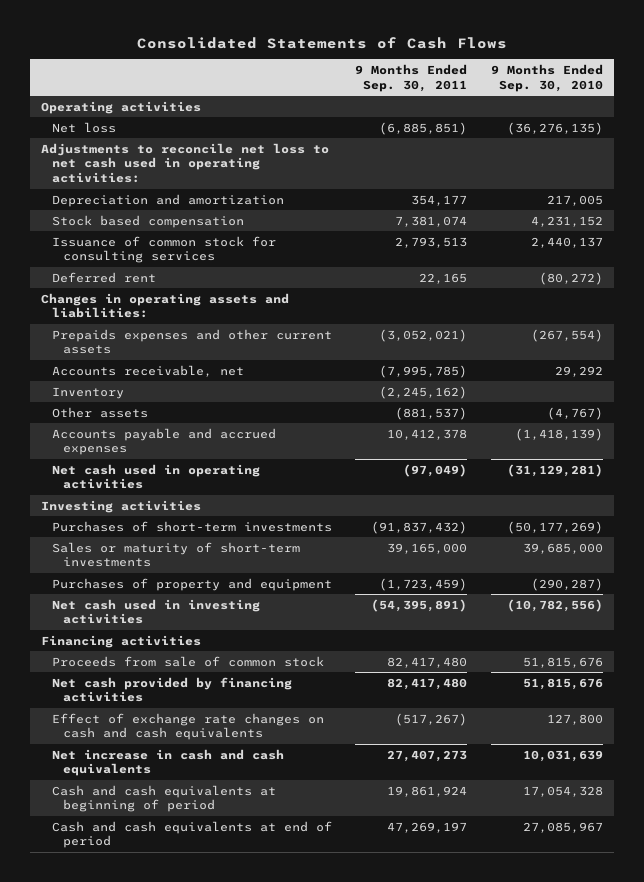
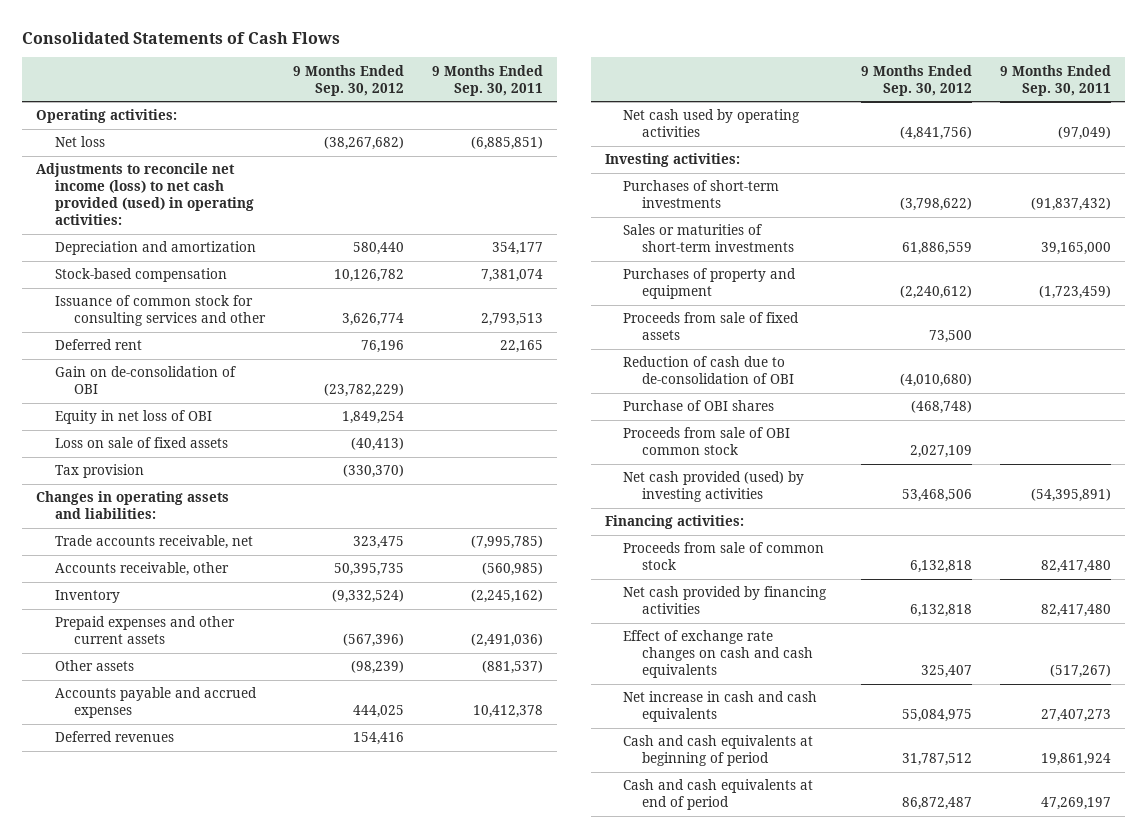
[490,64,603,92] 9 Months Ended Sep. 30, 2010 -> none
none -> [292,64,404,96] 9 Months Ended Sep. 30, 2012
[41,100,202,114] Operating activities -> [36,109,178,124] Operating activities:
[41,142,330,184] Adjustments to reconcile net loss to net cash used in operating activities: -> [36,163,254,226] Adjustments to reconcile net income (loss) to net cash provided (used) in operating activities:
[52,214,245,228] Stock based compensation -> [54,268,227,283] Stock-based compensation
[52,235,277,264] Issuance of common stock for consulting services -> [54,295,266,327] Issuance of common stock for consulting services and other
none -> [54,366,236,395] Gain on de-consolidation of OBI
none -> [54,410,212,425] Equity in net loss of OBI
none -> [54,437,228,449] Loss on sale of fixed assets
none -> [54,464,144,479] Tax provision
[52,328,333,355] Prepaids expenses and other current assets -> none
[52,364,245,377] Accounts receivable, net -> [54,535,253,550] Trade accounts receivable, net
none -> [54,562,229,577] Accounts receivable, other
none -> [54,616,235,645] Prepaid expenses and other current assets
none -> [54,731,174,743] Deferred revenues
[52,463,261,490] Net cash used in operating activities -> [623,109,801,138] Net cash used by operating activities
[41,499,202,513] Investing activities -> [604,153,740,168] Investing activities:
[52,541,301,568] Sales or maturity of short-term investments -> [623,224,795,253] Sales or maturities of short-term investments
none -> [623,312,800,341] Proceeds from sale of fixed assets
none -> [623,356,795,385] Reduction of cash due to de-consolidation of OBI
none -> [623,400,775,412] Purchase of OBI shares
none -> [623,427,791,456] Proceeds from sale of OBI common stock
[52,598,261,625] Net cash used in investing activities -> [623,471,805,503] Net cash provided (used) by investing activities
[41,634,202,648] Financing activities -> [604,515,744,530] Financing activities:

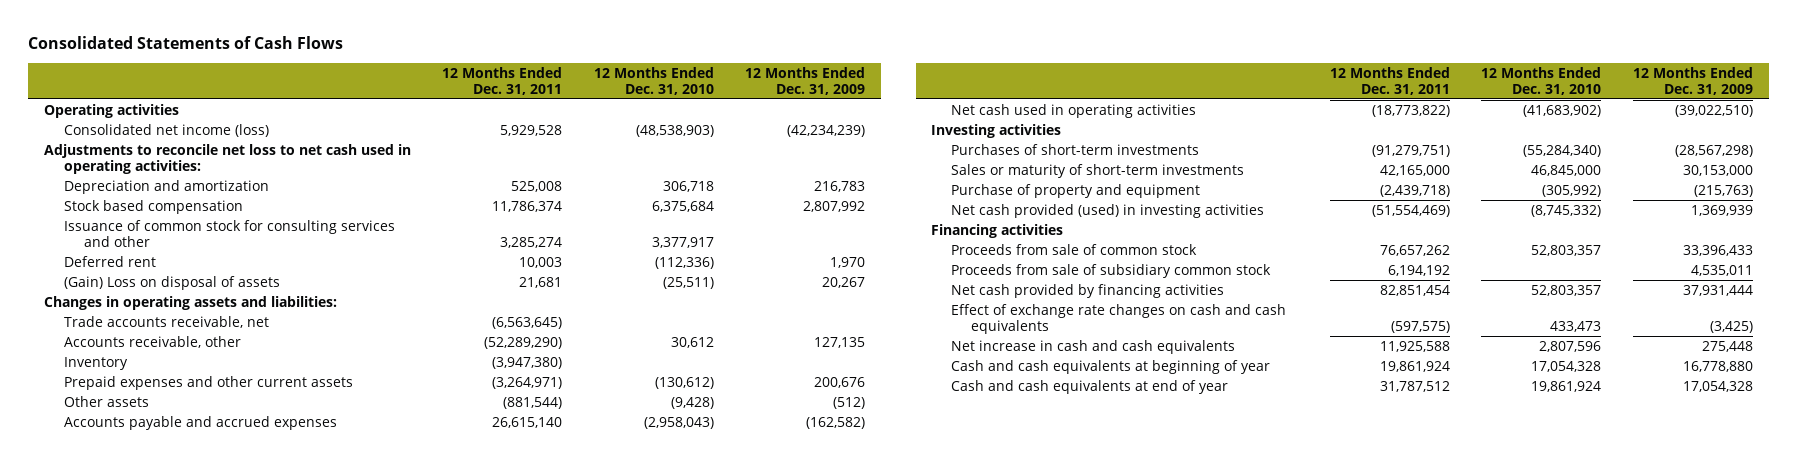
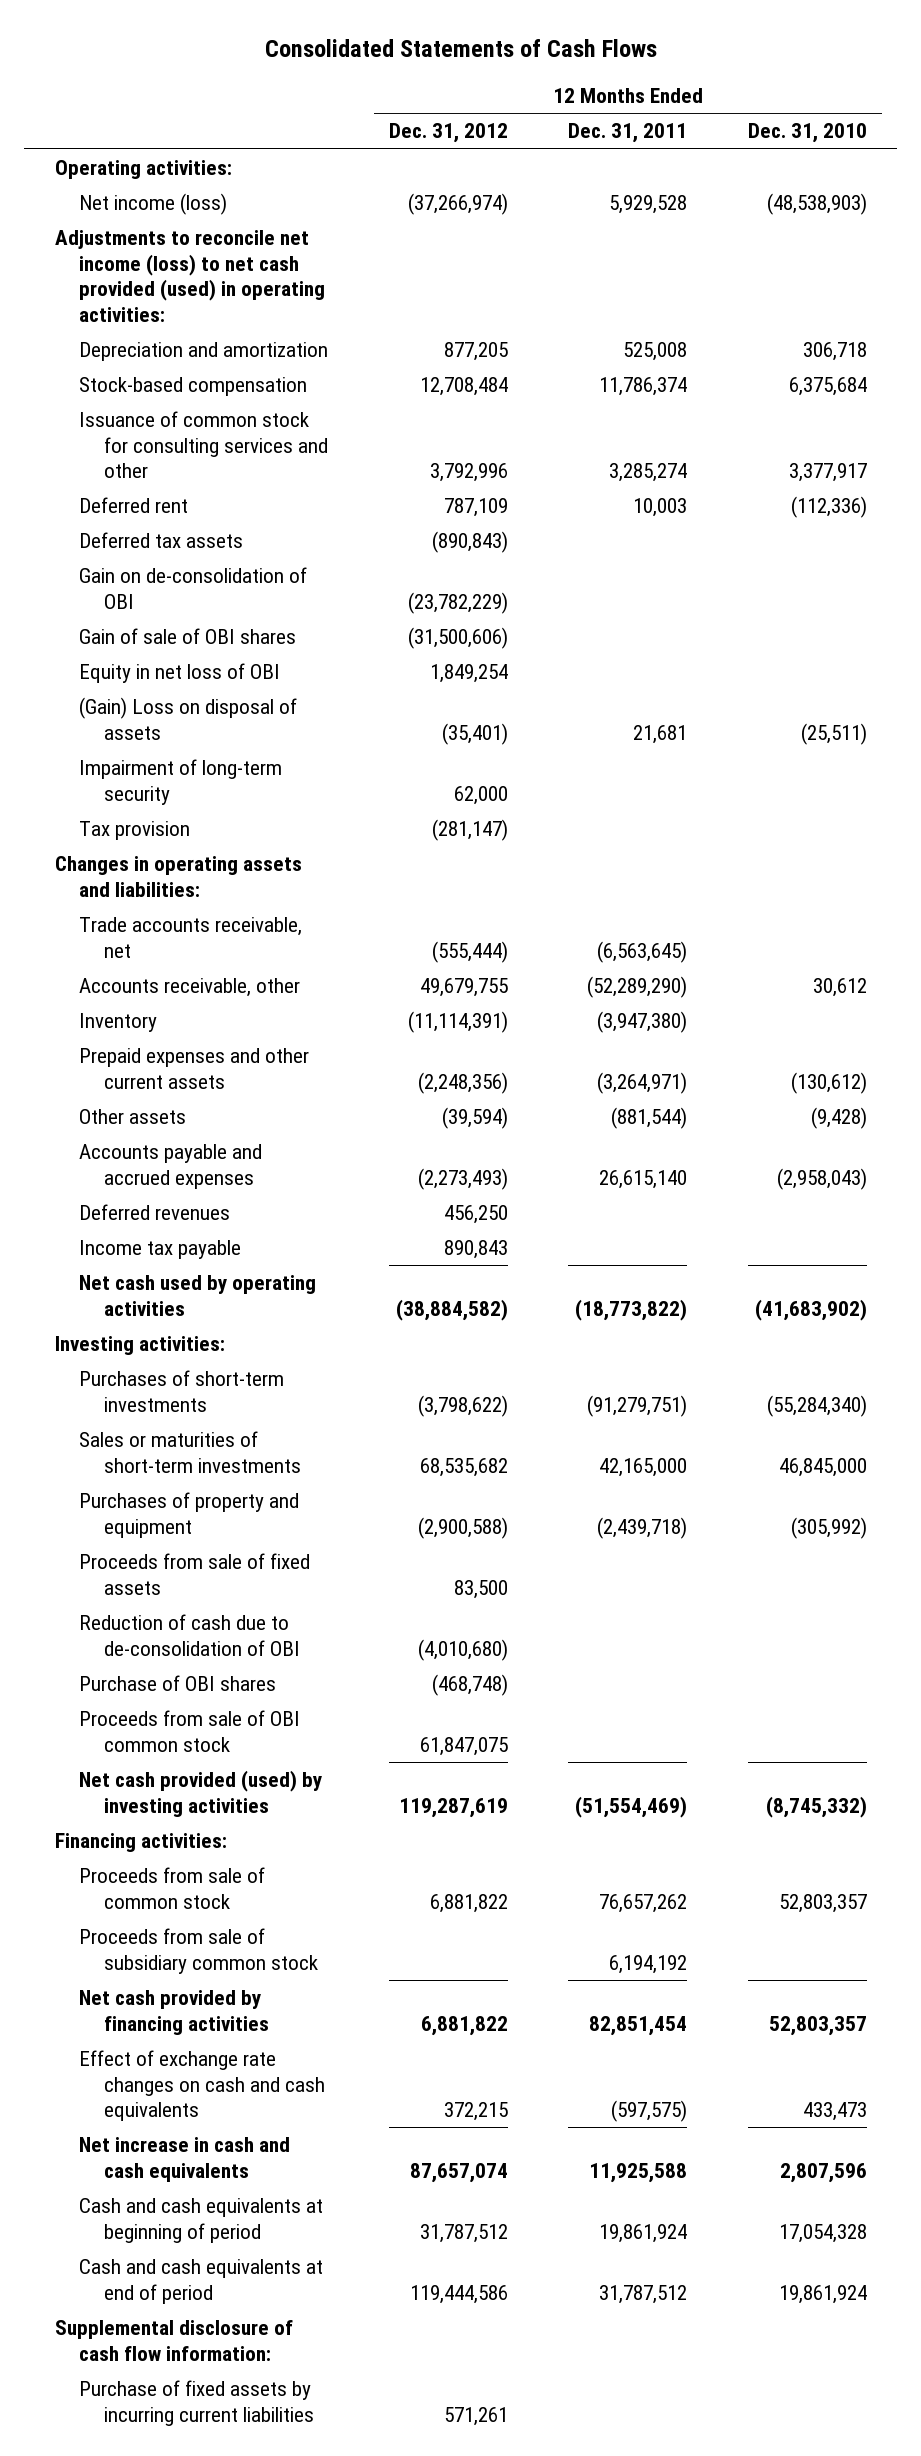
[745,66,866,95] 12 Months Ended Dec. 31, 2009 -> none
none -> [388,123,508,144] Dec. 31, 2012
[43,103,179,118] Operating activities -> [54,160,232,180] Operating activities:
[63,123,269,137] Consolidated net income (loss) -> [79,193,228,216] Net income (loss)
[43,143,411,174] Adjustments to reconcile net loss to net cash used in operating activities: -> [54,230,326,322] Adjustments to reconcile net income (loss) to net cash provided (used) in operating activities:
[63,199,243,214] Stock based compensation -> [79,377,308,397] Stock-based compensation
none -> [79,532,244,549] Deferred tax assets
none -> [79,567,308,609] Gain on de-consolidation of OBI
none -> [79,628,297,645] Gain of sale of OBI shares
none -> [79,663,281,684] Equity in net loss of OBI
none -> [79,759,283,805] Impairment of long-term security
none -> [79,821,191,841] Tax provision
none -> [79,1204,231,1221] Deferred revenues
none -> [79,1240,242,1260] Income tax payable
[951,103,1197,118] Net cash used in operating activities -> [79,1275,317,1316] Net cash used by operating activities
[931,123,1062,138] Investing activities -> [54,1336,225,1356] Investing activities:
[951,163,1245,178] Sales or maturity of short-term investments -> [79,1431,301,1473] Sales or maturities of short-term investments
[951,183,1201,198] Purchase of property and equipment -> [79,1492,300,1538] Purchases of property and equipment
none -> [79,1553,311,1595] Proceeds from sale of fixed assets
none -> [79,1614,300,1656] Reduction of cash due to de-consolidation of OBI
none -> [79,1675,277,1692] Purchase of OBI shares
none -> [79,1710,301,1752] Proceeds from sale of OBI common stock
[951,203,1265,218] Net cash provided (used) in investing activities -> [79,1770,323,1817] Net cash provided (used) by investing activities
[931,223,1064,238] Financing activities -> [54,1833,227,1853] Financing activities:
[951,359,1271,374] Cash and cash equivalents at beginning of year -> [79,2198,324,2243] Cash and cash equivalents at beginning of period
[951,379,1229,394] Cash and cash equivalents at end of year -> [79,2259,324,2304] Cash and cash equivalents at end of period
none -> [54,2320,293,2361] Supplemental disclosure of cash flow information:
none -> [79,2380,314,2426] Purchase of fixed assets by incurring current liabilities

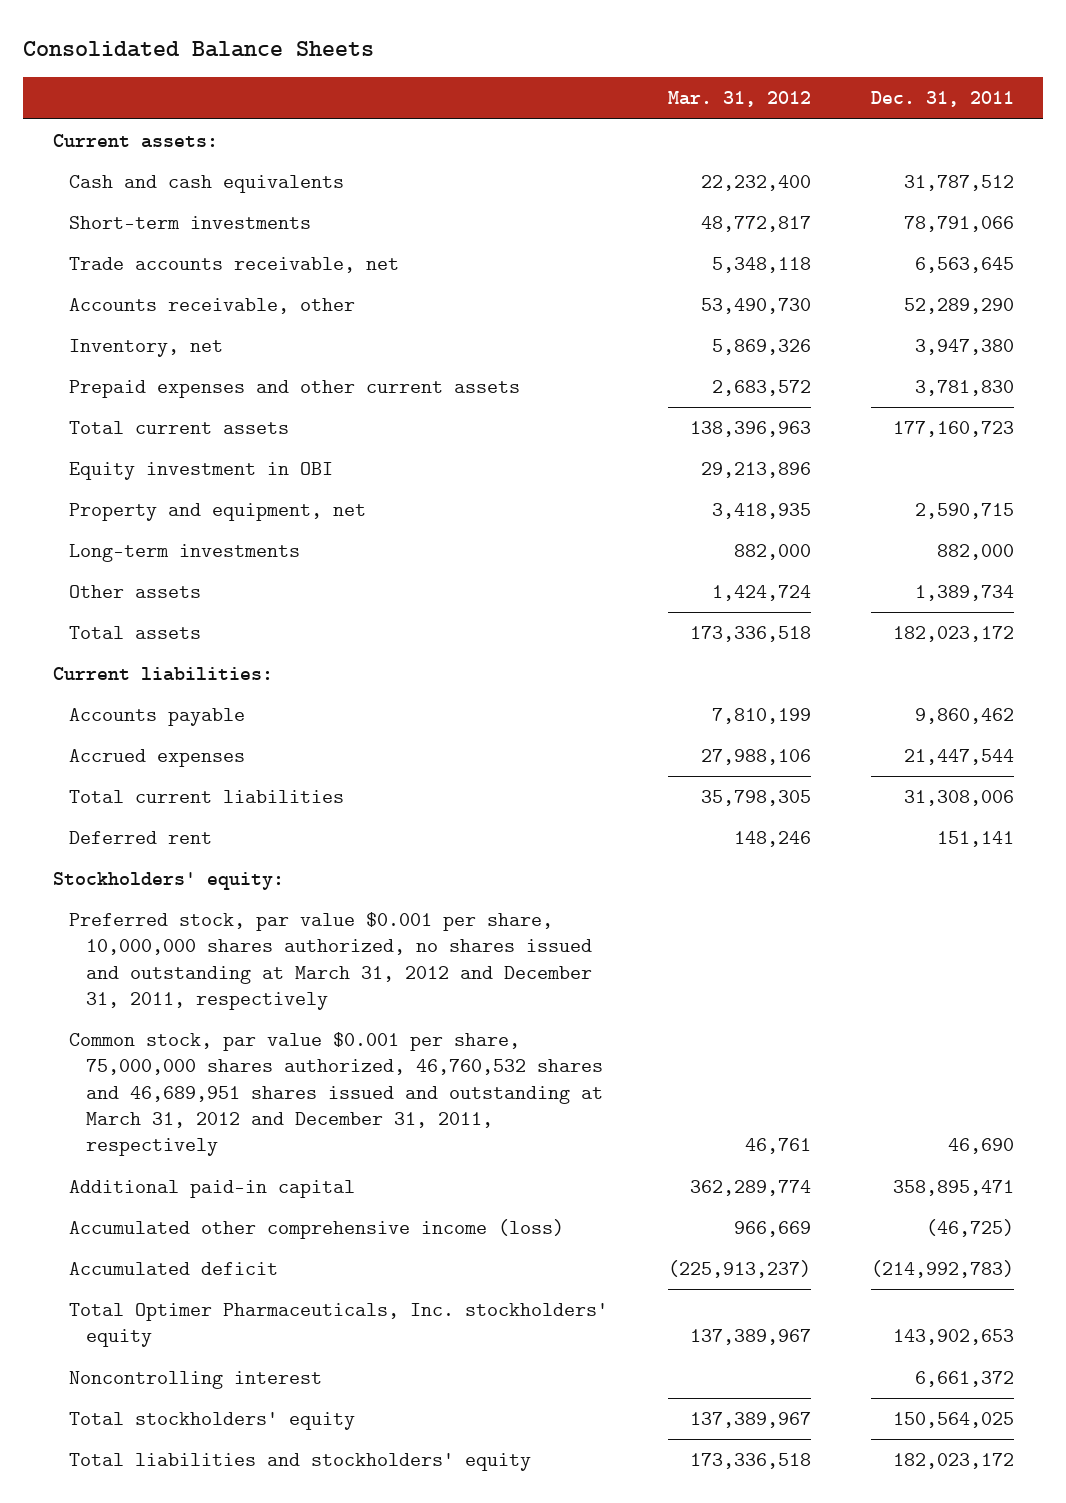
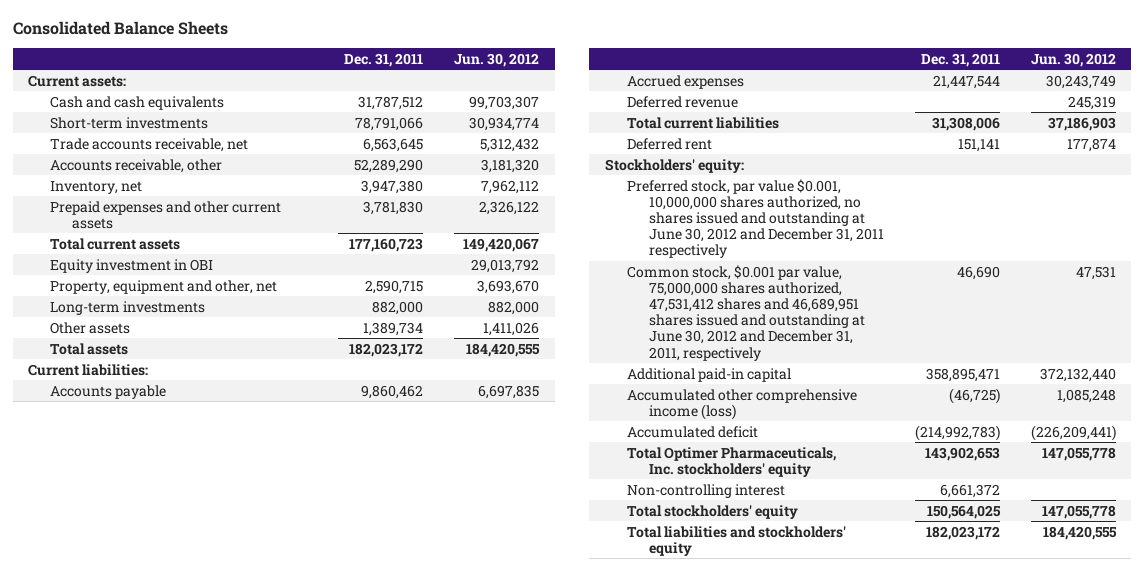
[667,91,811,108] Mar. 31, 2012 -> none
none -> [454,52,540,67] Jun. 30, 2012
[69,503,367,522] Property and equipment, net -> [50,279,278,294] Property, equipment and other, net
none -> [626,95,738,108] Deferred revenue
[69,912,592,1011] Preferred stock, par value $0.001 per share, 10,000,000 shares authorized, no shares issued and outstanding at March 31, 2012 and December 31, 2011, respectively -> [626,178,884,259] Preferred stock, par value $0.001, 10,000,000 shares authorized, no shares issued and outstanding at June 30, 2012 and December 31, 2011 respectively
[69,1032,603,1157] Common stock, par value $0.001 per share, 75,000,000 shares authorized, 46,760,532 shares and 46,689,951 shares issued and outstanding at March 31, 2012 and December 31, 2011, respectively -> [626,264,865,361] Common stock, $0.001 par value, 75,000,000 shares authorized, 47,531,412 shares and 46,689,951 shares issued and outstanding at June 30, 2012 and December 31, 2011, respectively
[69,1371,323,1390] Noncontrolling interest -> [626,483,785,498] Non-controlling interest

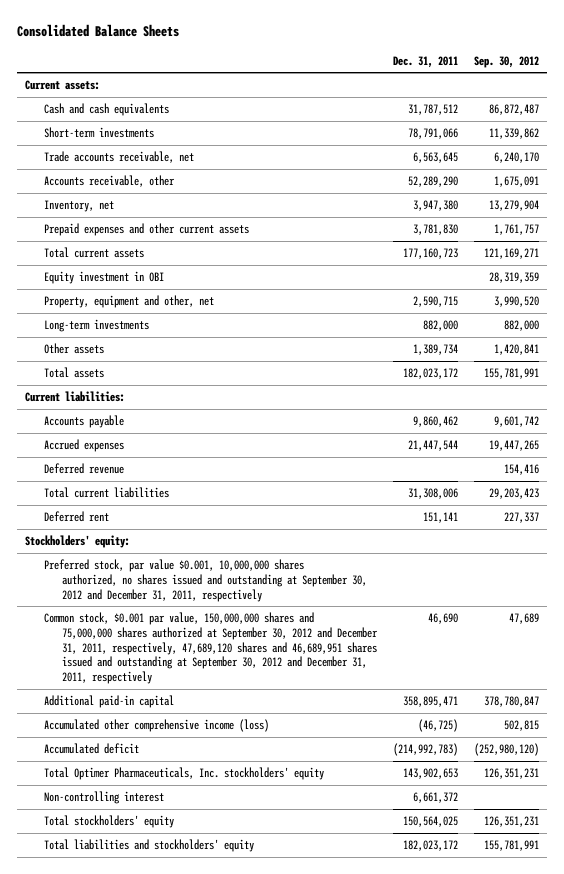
[454,52,540,67] Jun. 30, 2012 -> none
none -> [473,55,539,68] Sep. 30, 2012
[626,178,884,259] Preferred stock, par value $0.001, 10,000,000 shares authorized, no shares issued and outstanding at June 30, 2012 and December 31, 2011 respectively -> [43,559,368,602] Preferred stock, par value $0.001, 10,000,000 shares authorized, no shares issued and outstanding at September 30, 2012 and December 31, 2011, respectively
[626,264,865,361] Common stock, $0.001 par value, 75,000,000 shares authorized, 47,531,412 shares and 46,689,951 shares issued and outstanding at June 30, 2012 and December 31, 2011, respectively -> [43,612,379,685] Common stock, $0.001 par value, 150,000,000 shares and 75,000,000 shares authorized at September 30, 2012 and December 31, 2011, respectively, 47,689,120 shares and 46,689,951 shares issued and outstanding at September 30, 2012 and December 31, 2011, respectively

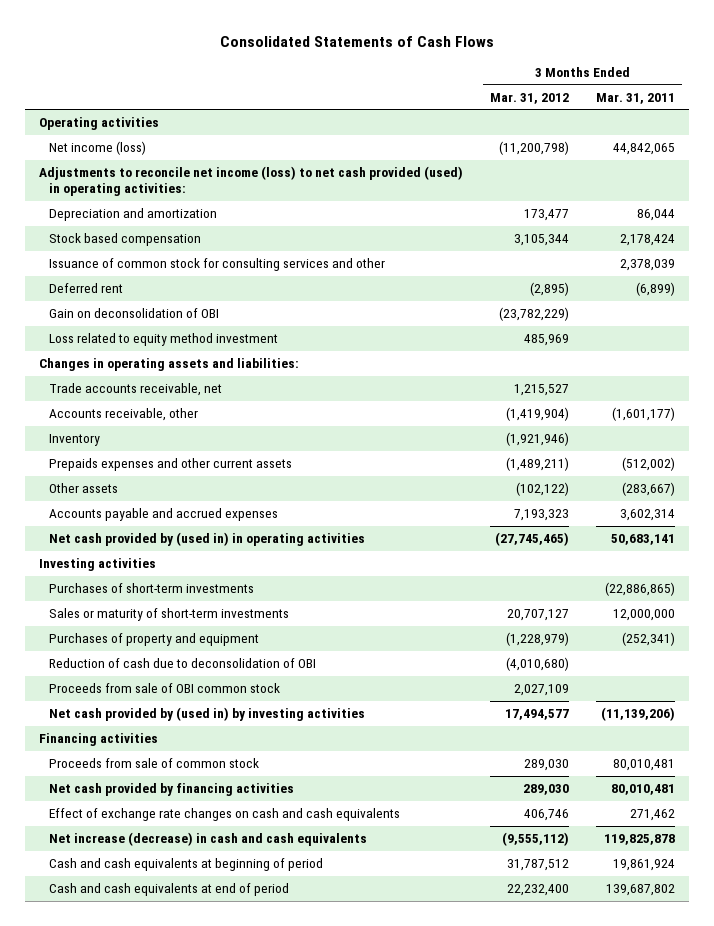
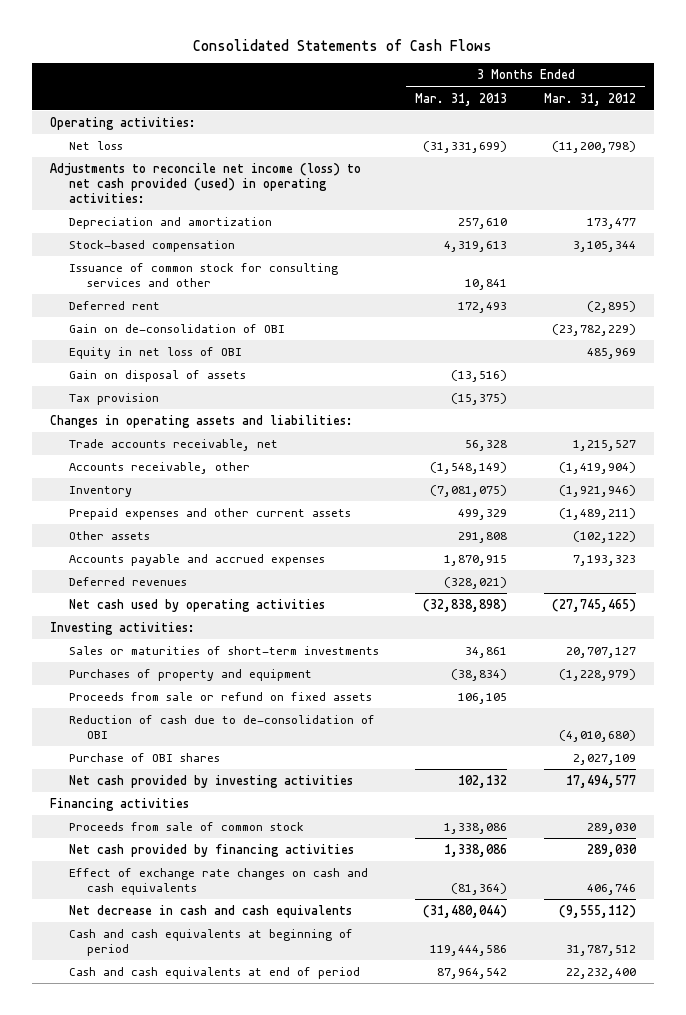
[596,92,676,104] Mar. 31, 2011 -> none
none -> [415,92,508,106] Mar. 31, 2013
[38,117,159,131] Operating activities -> [50,116,197,130] Operating activities:
[48,141,146,156] Net income (loss) -> [68,140,123,150] Net loss
[48,233,201,247] Stock based compensation -> [68,239,235,252] Stock-based compensation
[48,308,219,319] Gain on deconsolidation of OBI -> [68,323,285,333] Gain on de-consolidation of OBI
[48,333,278,347] Loss related to equity method investment -> [68,346,242,359] Equity in net loss of OBI
none -> [68,369,246,382] Gain on disposal of assets
none -> [68,392,159,405] Tax provision
[48,458,292,472] Prepaids expenses and other current assets -> [68,507,351,520] Prepaid expenses and other current assets
[48,583,254,594] Purchases of short-term investments -> none
none -> [68,576,187,586] Deferred revenues
[48,532,365,547] Net cash provided by (used in) in operating activities -> [68,598,325,612] Net cash used by operating activities
[38,558,156,572] Investing activities -> [50,621,196,635] Investing activities:
[48,608,289,622] Sales or maturity of short-term investments -> [68,645,379,655] Sales or maturities of short-term investments
none -> [68,691,372,701] Proceeds from sale or refund on fixed assets
[48,658,316,669] Reduction of cash due to deconsolidation of OBI -> [68,714,375,739] Reduction of cash due to de-consolidation of OBI
[48,683,280,694] Proceeds from sale of OBI common stock -> [68,752,220,762] Purchase of OBI shares
[48,707,365,722] Net cash provided by (used in) by investing activities -> [68,774,353,788] Net cash provided by investing activities
[48,832,367,847] Net increase (decrease) in cash and cash equivalents -> [68,904,352,918] Net decrease in cash and cash equivalents

